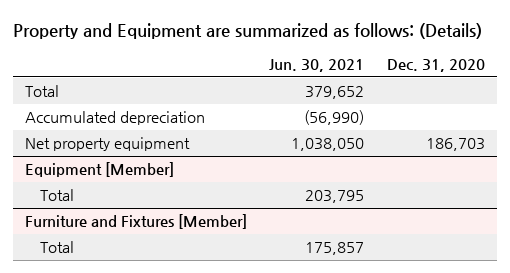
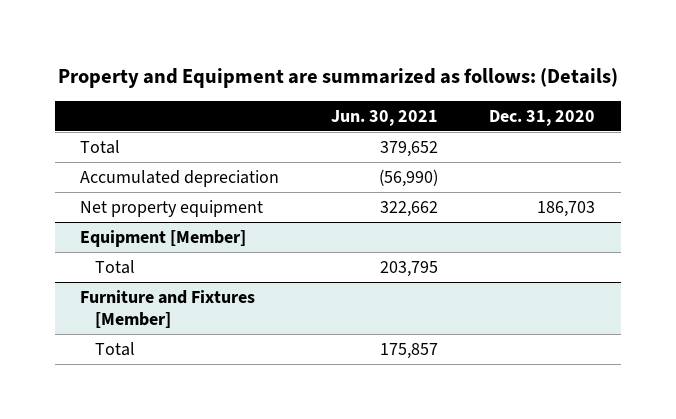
[291,138,365,152] 1,038,050 -> [379,200,438,217] 322,662

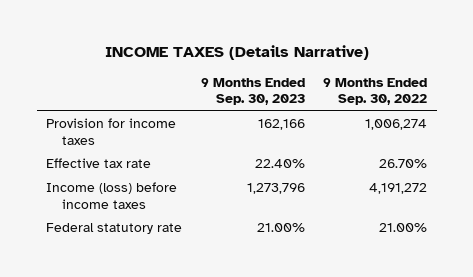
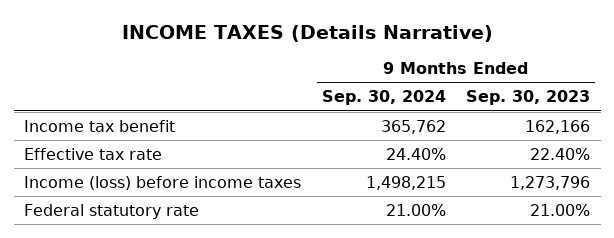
[323,77,428,106] 9 Months Ended Sep. 30, 2022 -> none
none -> [321,90,446,106] Sep. 30, 2024
[46,118,177,145] Provision for income taxes -> [24,119,176,132] Income tax benefit

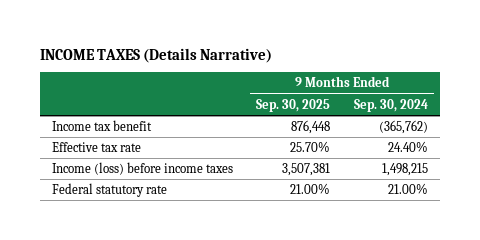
[466,90,591,106] Sep. 30, 2023 -> none
none -> [256,98,331,112] Sep. 30, 2025
[380,119,446,134] 365,762 -> [379,120,429,135] (365,762)

